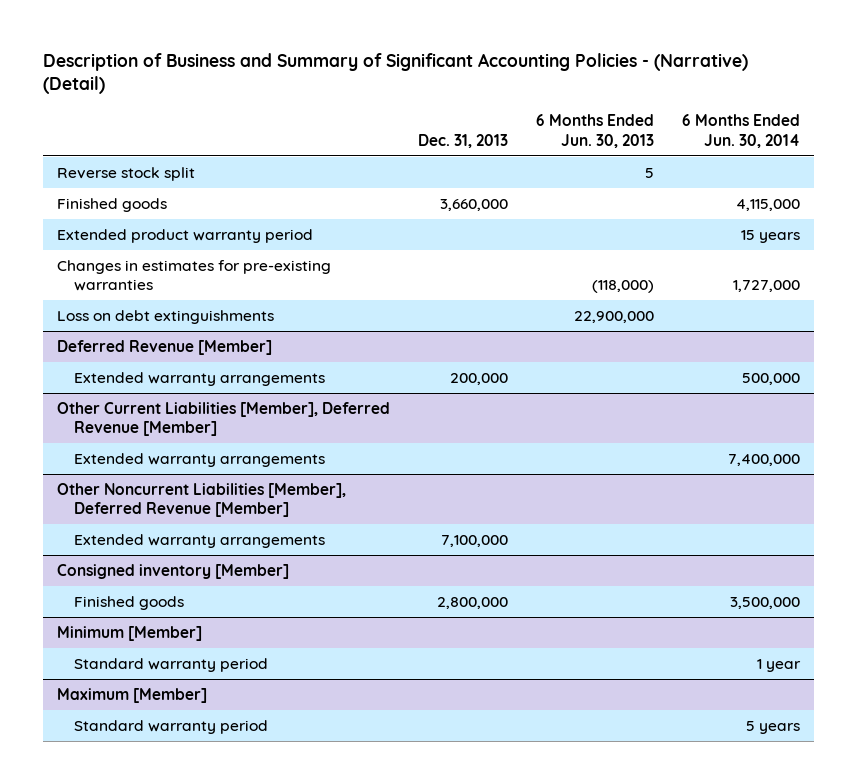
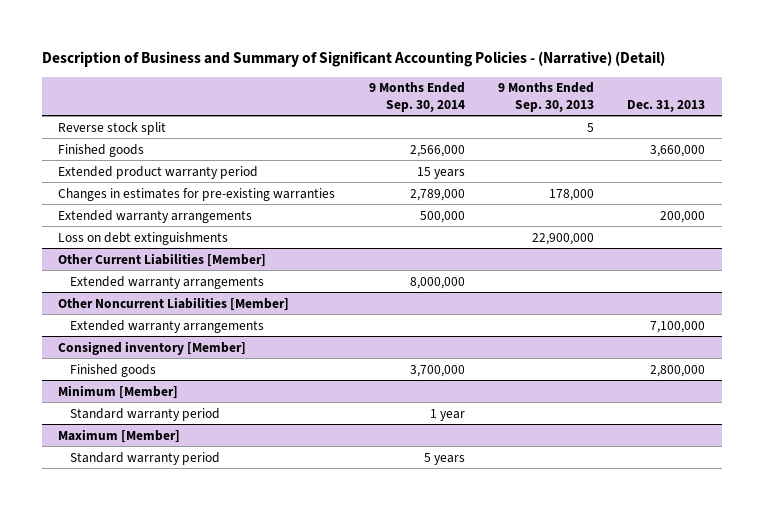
[535,114,654,148] 6 Months Ended Jun. 30, 2013 -> none
[681,114,800,148] 6 Months Ended Jun. 30, 2014 -> none
none -> [368,82,465,112] 9 Months Ended Sep. 30, 2014
none -> [497,82,594,112] 9 Months Ended Sep. 30, 2013
none -> [58,209,253,223] Extended warranty arrangements
[56,339,272,355] Deferred Revenue [Member] -> none
[74,371,326,386] Extended warranty arrangements -> none
[56,401,390,437] Other Current Liabilities [Member], Deferred Revenue [Member] -> [58,252,267,267] Other Current Liabilities [Member]
[56,482,346,518] Other Noncurrent Liabilities [Member], Deferred Revenue [Member] -> [58,296,290,311] Other Noncurrent Liabilities [Member]

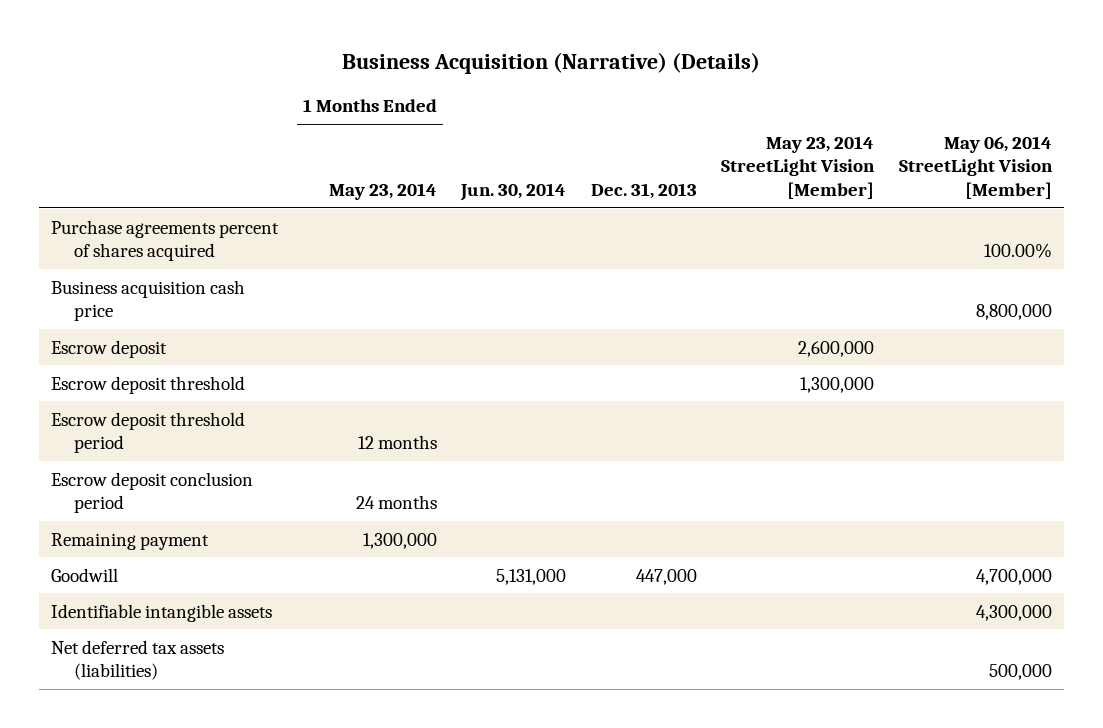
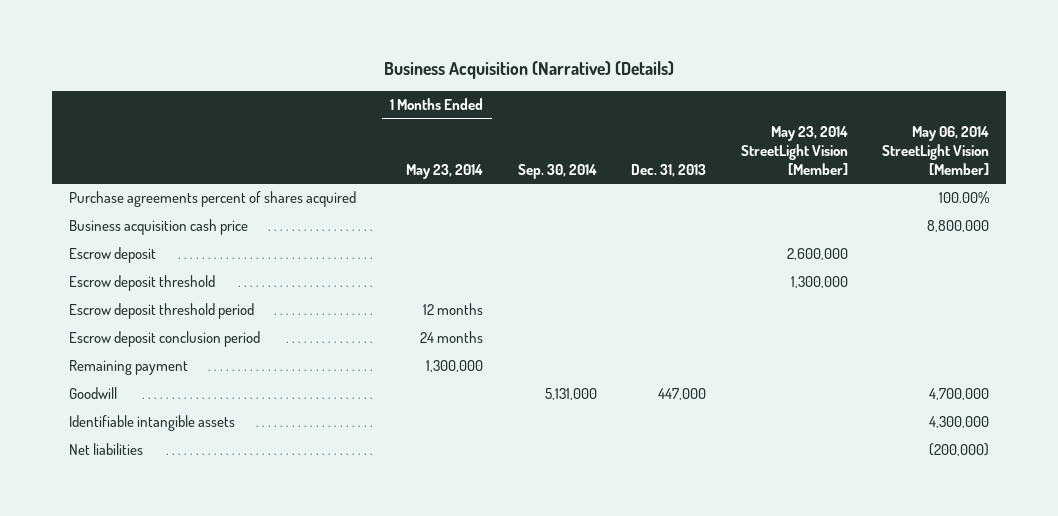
[460,182,567,201] Jun. 30, 2014 -> none
none -> [517,163,597,179] Sep. 30, 2014
[51,639,225,681] Net deferred tax assets (liabilities) -> none
none -> [69,443,144,456] Net liabilities

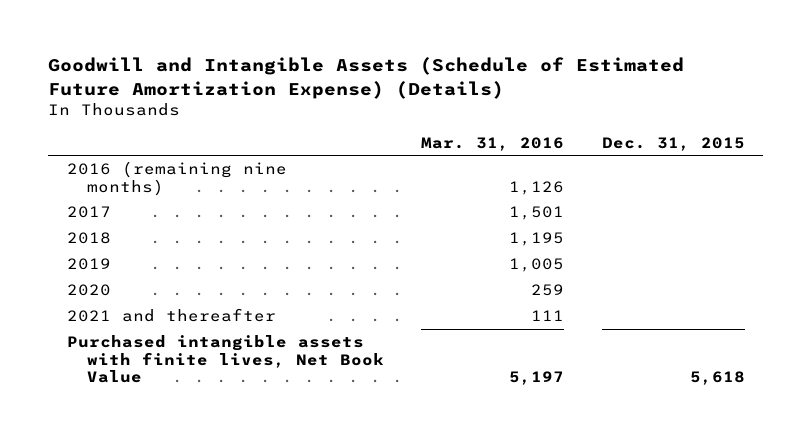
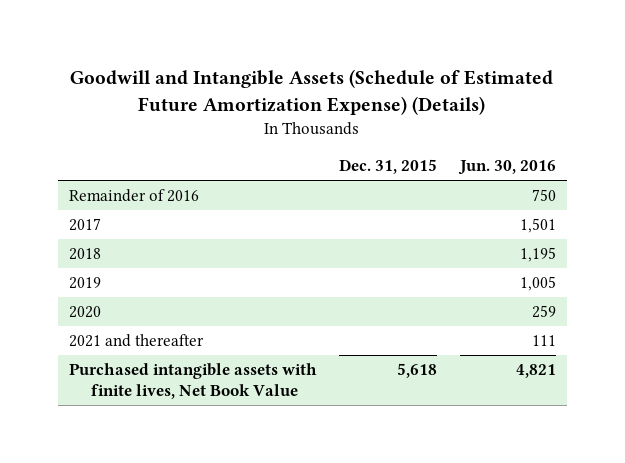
[421,136,565,151] Mar. 31, 2016 -> none
none -> [457,160,556,176] Jun. 30, 2016
[66,160,287,196] 2016 (remaining nine months) -> [69,189,200,203] Remainder of 2016

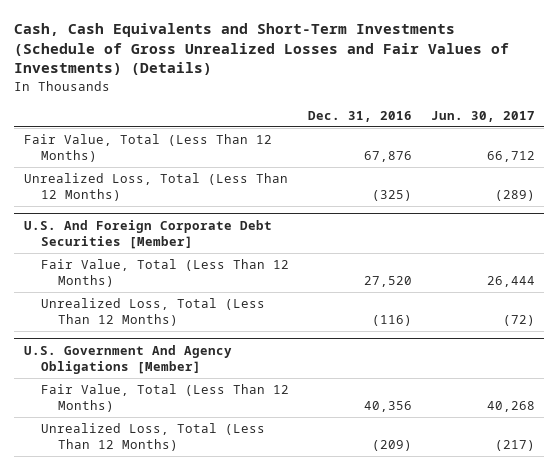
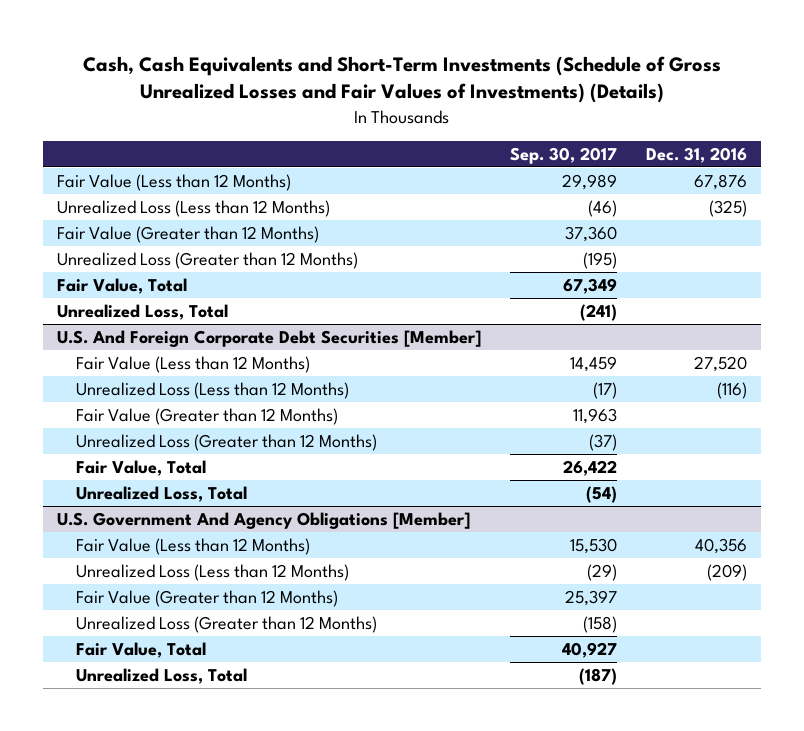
[430,110,535,122] Jun. 30, 2017 -> none
none -> [510,146,618,164] Sep. 30, 2017
[23,134,272,163] Fair Value, Total (Less Than 12 Months) -> [57,174,292,192] Fair Value (Less than 12 Months)
[23,173,288,202] Unrealized Loss, Total (Less Than 12 Months) -> [57,200,331,218] Unrealized Loss (Less than 12 Months)
none -> [57,226,320,244] Fair Value (Greater than 12 Months)
none -> [57,252,359,270] Unrealized Loss (Greater than 12 Months)
none -> [57,278,188,295] Fair Value, Total
none -> [57,304,229,321] Unrealized Loss, Total
[40,259,289,288] Fair Value, Total (Less Than 12 Months) -> [76,356,311,374] Fair Value (Less than 12 Months)
[40,298,265,327] Unrealized Loss, Total (Less Than 12 Months) -> [76,382,350,400] Unrealized Loss (Less than 12 Months)
none -> [76,408,339,426] Fair Value (Greater than 12 Months)
none -> [76,434,378,452] Unrealized Loss (Greater than 12 Months)
none -> [76,460,207,477] Fair Value, Total
none -> [76,486,248,503] Unrealized Loss, Total
[40,384,289,413] Fair Value, Total (Less Than 12 Months) -> [76,538,311,556] Fair Value (Less than 12 Months)
[40,423,265,452] Unrealized Loss, Total (Less Than 12 Months) -> [76,564,350,582] Unrealized Loss (Less than 12 Months)
none -> [76,590,339,608] Fair Value (Greater than 12 Months)
none -> [76,616,378,634] Unrealized Loss (Greater than 12 Months)
none -> [76,642,207,659] Fair Value, Total
none -> [76,668,248,685] Unrealized Loss, Total

